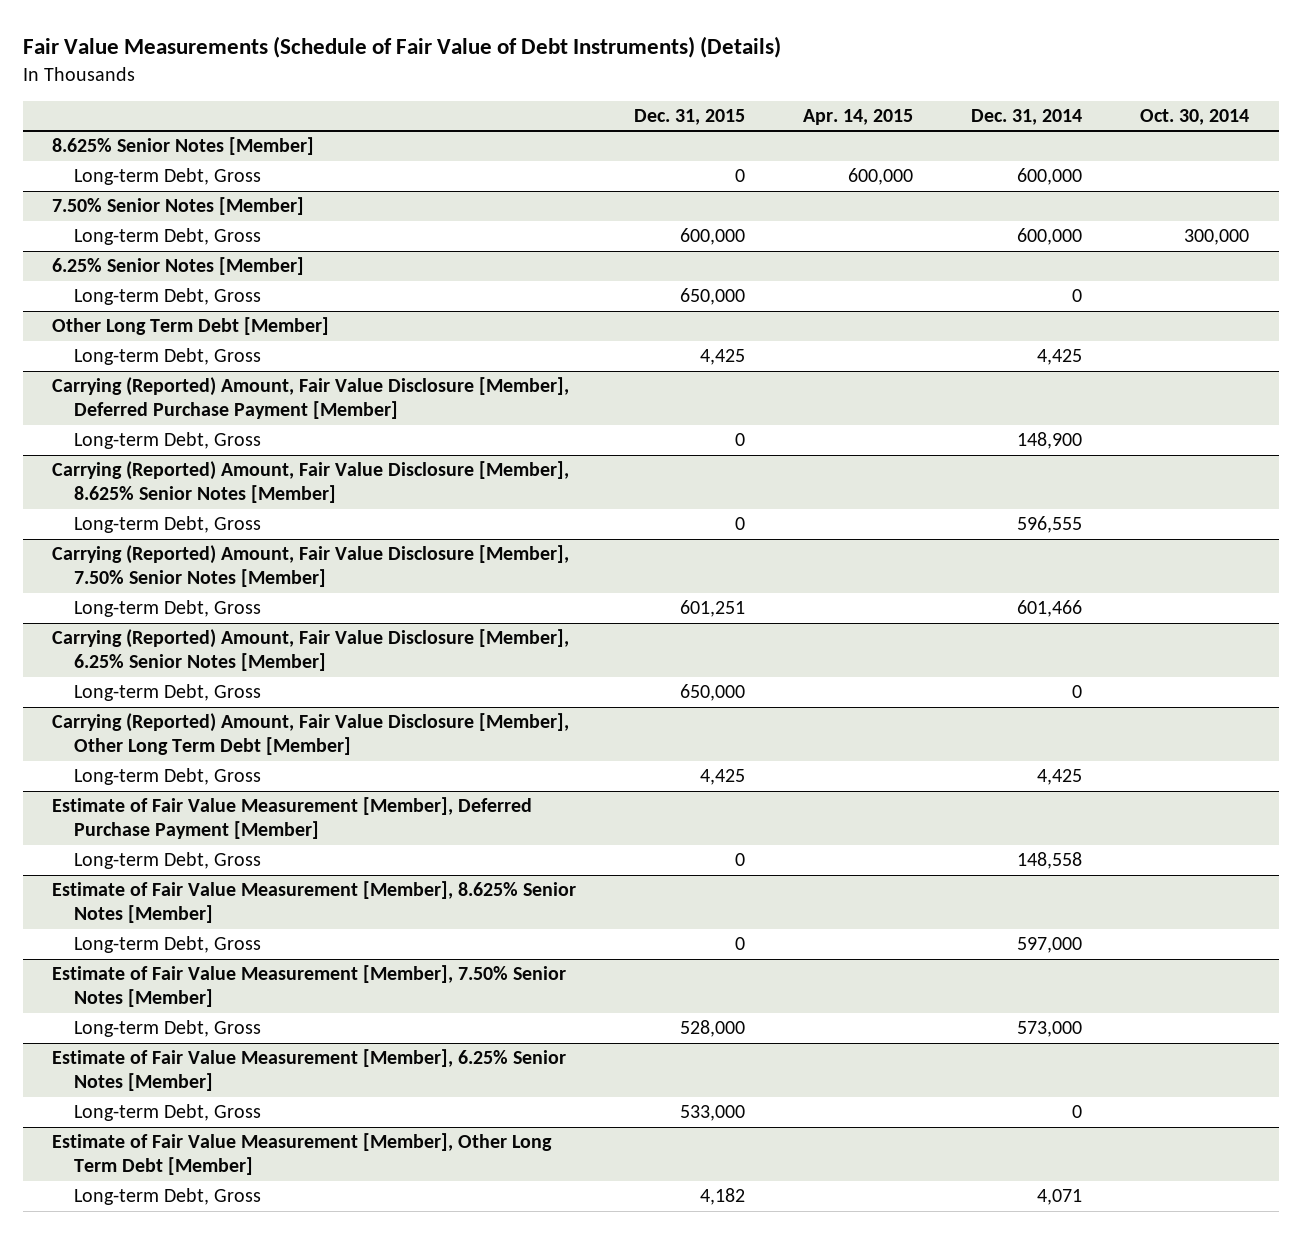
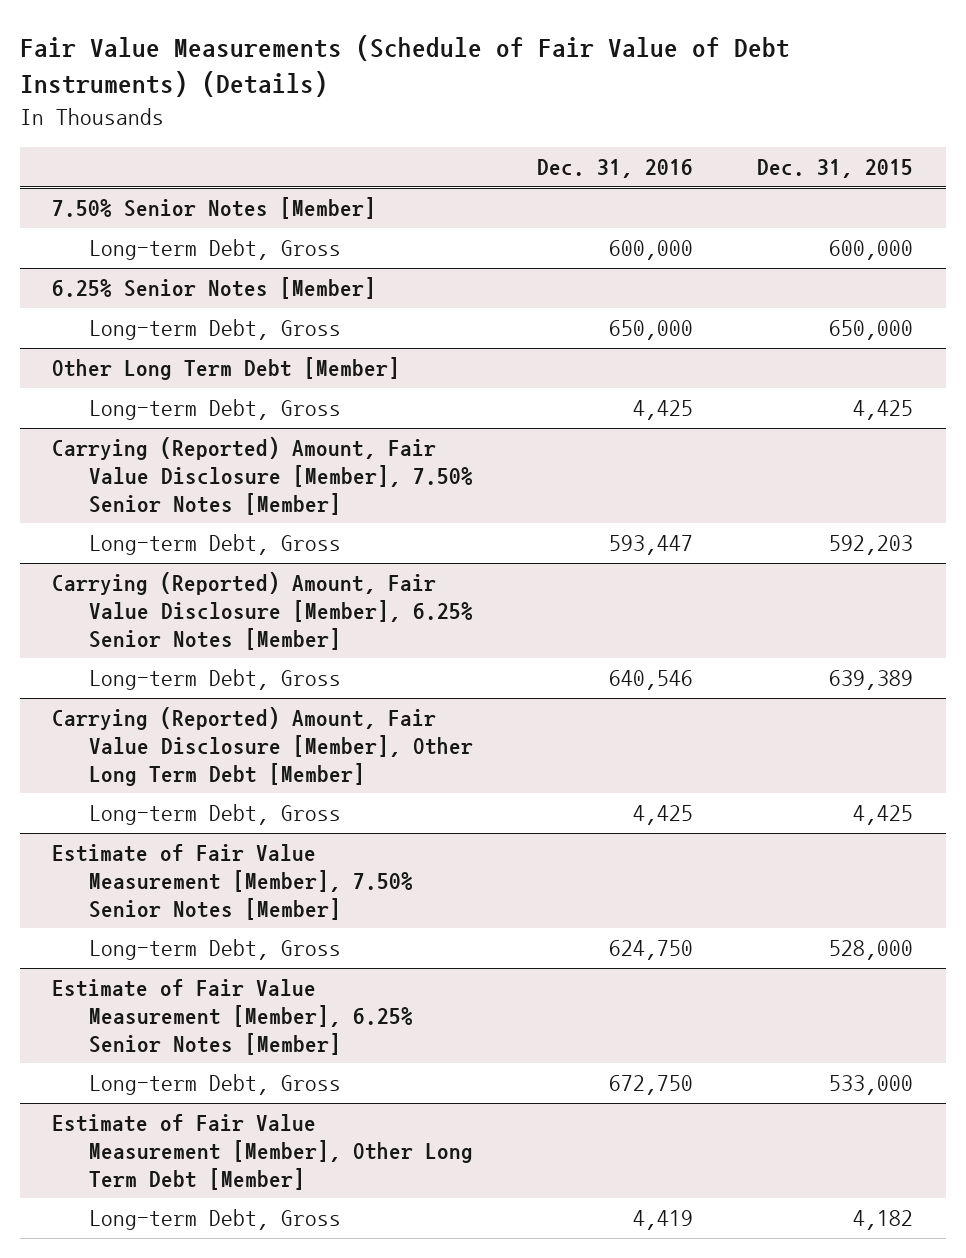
[803,108,914,125] Apr. 14, 2015 -> none
[971,108,1083,125] Dec. 31, 2014 -> none
[1140,108,1250,125] Oct. 30, 2014 -> none
none -> [537,159,694,179] Dec. 31, 2016
[51,137,314,156] 8.625% Senior Notes [Member] -> none
[74,168,262,186] Long-term Debt, Gross -> none
[51,377,569,420] Carrying (Reported) Amount, Fair Value Disclosure [Member], Deferred Purchase Payment [Member] -> none
[74,432,262,450] Long-term Debt, Gross -> none
[51,461,569,504] Carrying (Reported) Amount, Fair Value Disclosure [Member], 8.625% Senior Notes [Member] -> none
[74,516,262,534] Long-term Debt, Gross -> none
[679,600,745,618] 601,251 -> [829,535,914,556] 592,203
[679,684,745,702] 650,000 -> [829,670,914,691] 639,389
[51,797,532,840] Estimate of Fair Value Measurement [Member], Deferred Purchase Payment [Member] -> none
[74,852,262,870] Long-term Debt, Gross -> none
[51,881,576,924] Estimate of Fair Value Measurement [Member], 8.625% Senior Notes [Member] -> none
[74,936,262,954] Long-term Debt, Gross -> none

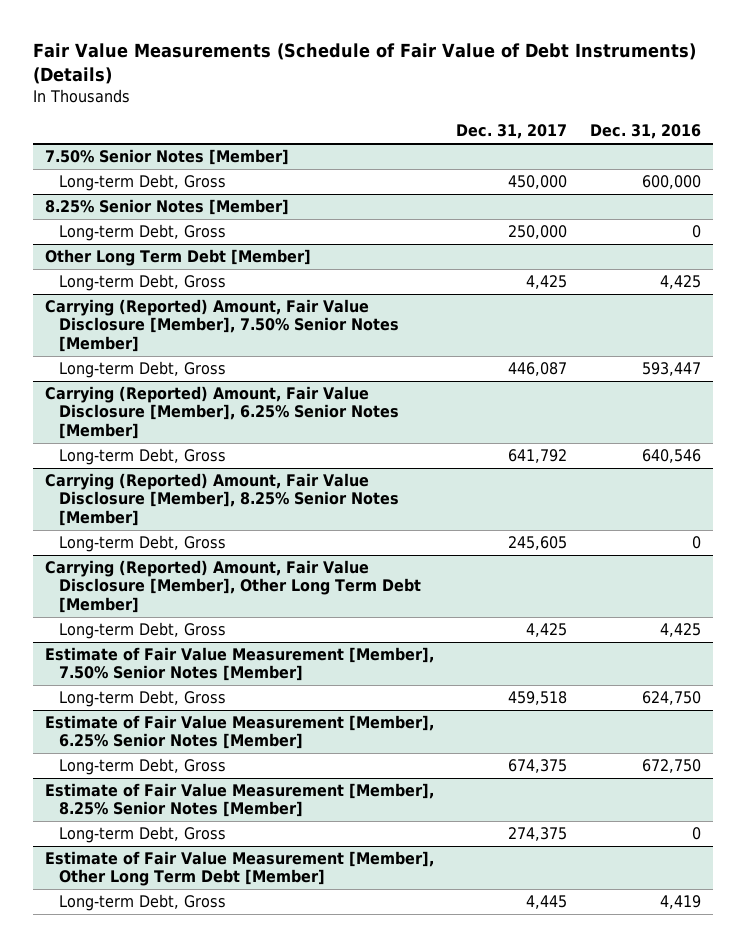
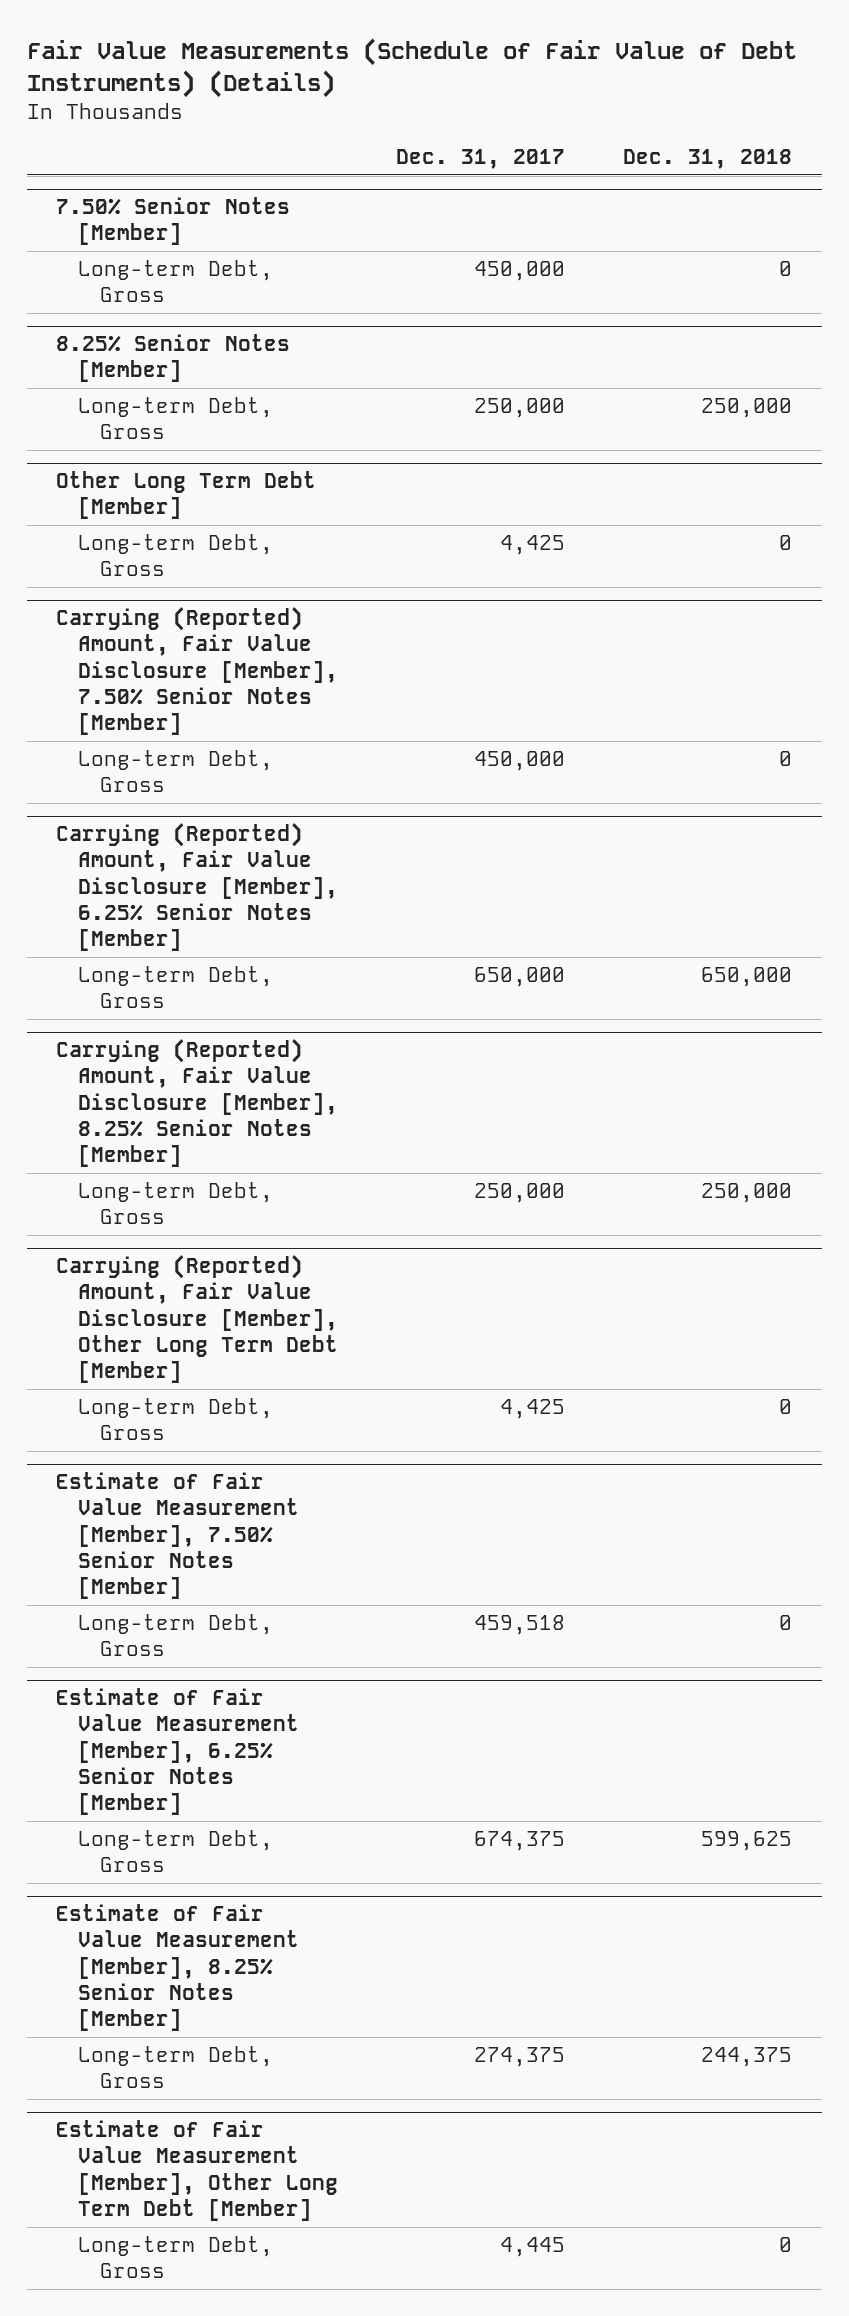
[590,124,702,140] Dec. 31, 2016 -> none
none -> [623,149,793,170] Dec. 31, 2018
[508,362,568,377] 446,087 -> [474,750,566,771] 450,000
[508,449,568,464] 641,792 -> [474,966,566,987] 650,000
[508,536,568,551] 245,605 -> [474,1182,566,1203] 250,000

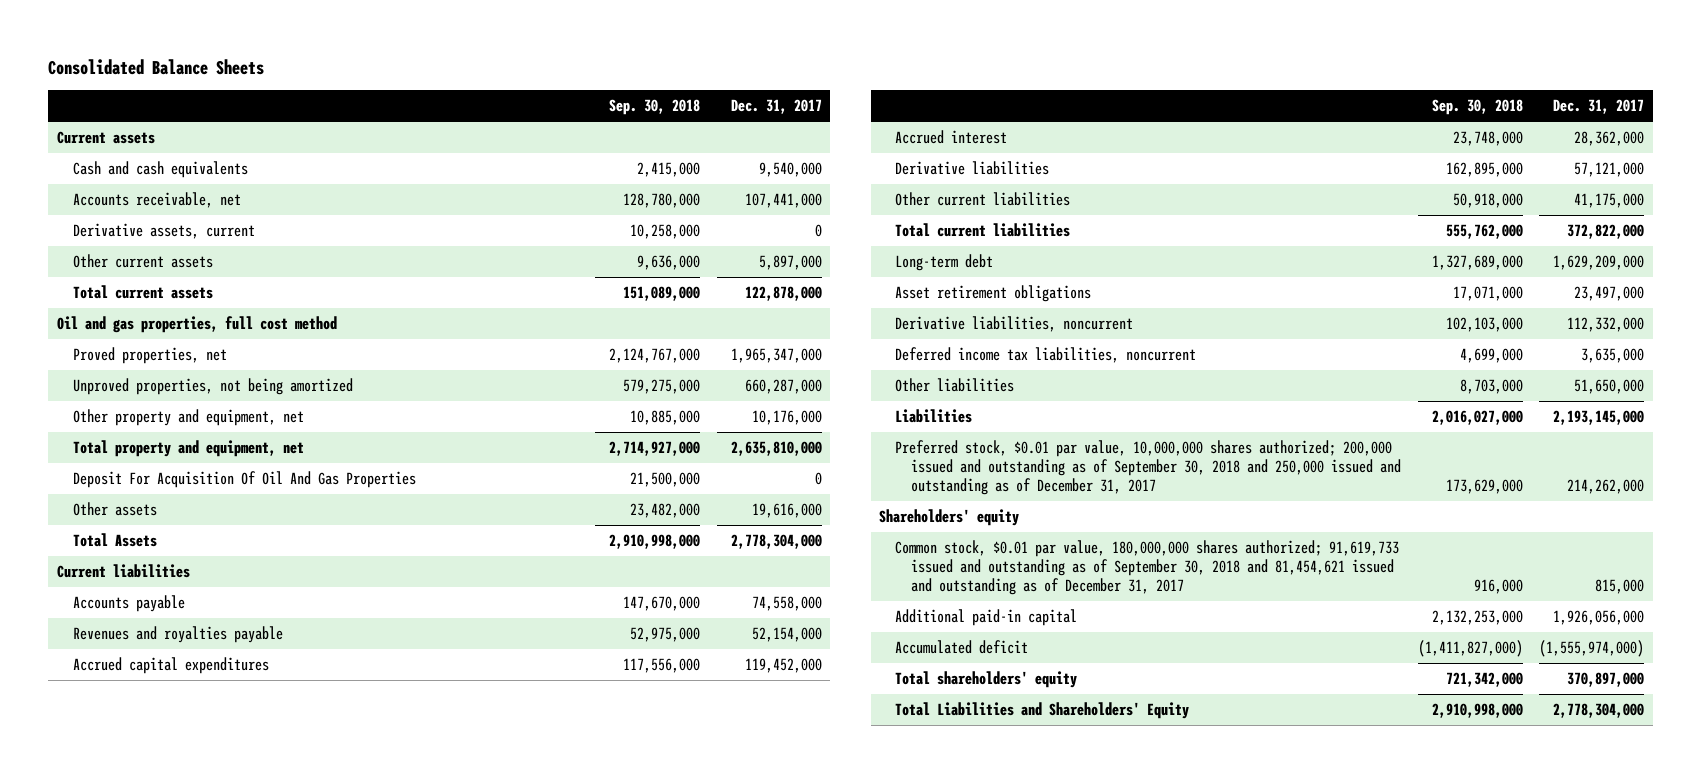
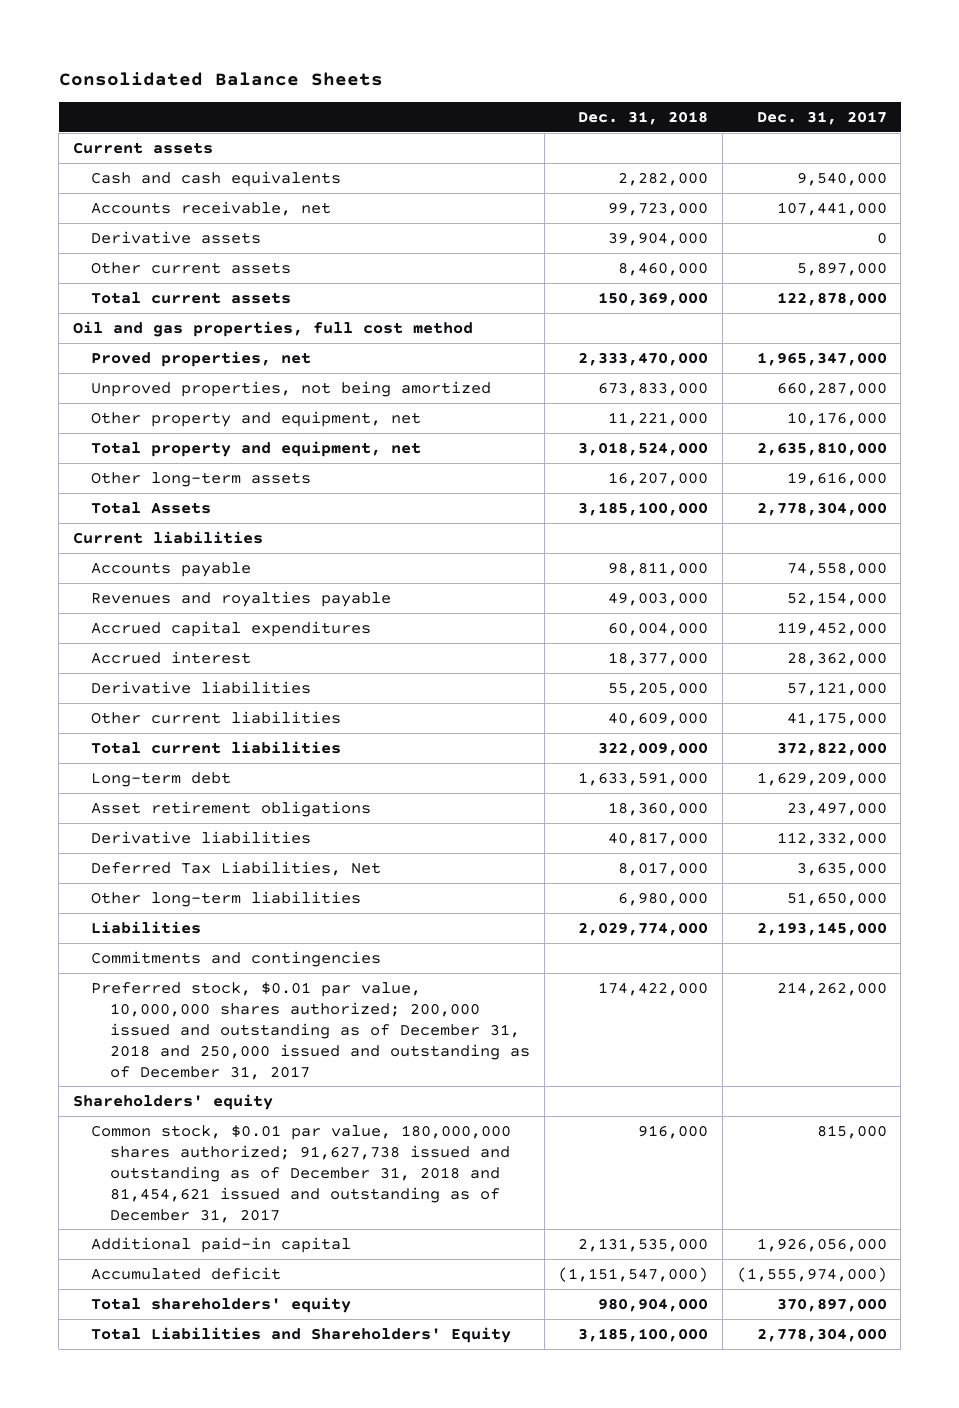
[609,99,701,116] Sep. 30, 2018 -> none
none -> [578,110,709,125] Dec. 31, 2018
[72,223,255,240] Derivative assets, current -> [91,230,262,244] Derivative assets
[72,471,416,489] Deposit For Acquisition Of Oil And Gas Properties -> none
[72,502,157,517] Other assets -> [91,471,312,487] Other long-term assets
[895,316,1134,333] Derivative liabilities, noncurrent -> [91,830,312,844] Derivative liabilities
[895,347,1197,364] Deferred income tax liabilities, noncurrent -> [91,860,382,876] Deferred Tax Liabilities, Net
[895,378,1015,393] Other liabilities -> [91,890,362,907] Other long-term liabilities
none -> [91,950,382,967] Commitments and contingencies
[895,440,1401,495] Preferred stock, $0.01 par value, 10,000,000 shares authorized; 200,000 issued and outstanding as of September 30, 2018 and 250,000 issued and outstanding as of December 31, 2017 -> [91,981,531,1080] Preferred stock, $0.01 par value, 10,000,000 shares authorized; 200,000 issued and outstanding as of December 31, 2018 and 250,000 issued and outstanding as of December 31, 2017
[895,540,1400,595] Common stock, $0.01 par value, 180,000,000 shares authorized; 91,619,733 issued and outstanding as of September 30, 2018 and 81,454,621 issued and outstanding as of December 31, 2017 -> [91,1124,512,1223] Common stock, $0.01 par value, 180,000,000 shares authorized; 91,627,738 issued and outstanding as of December 31, 2018 and 81,454,621 issued and outstanding as of December 31, 2017

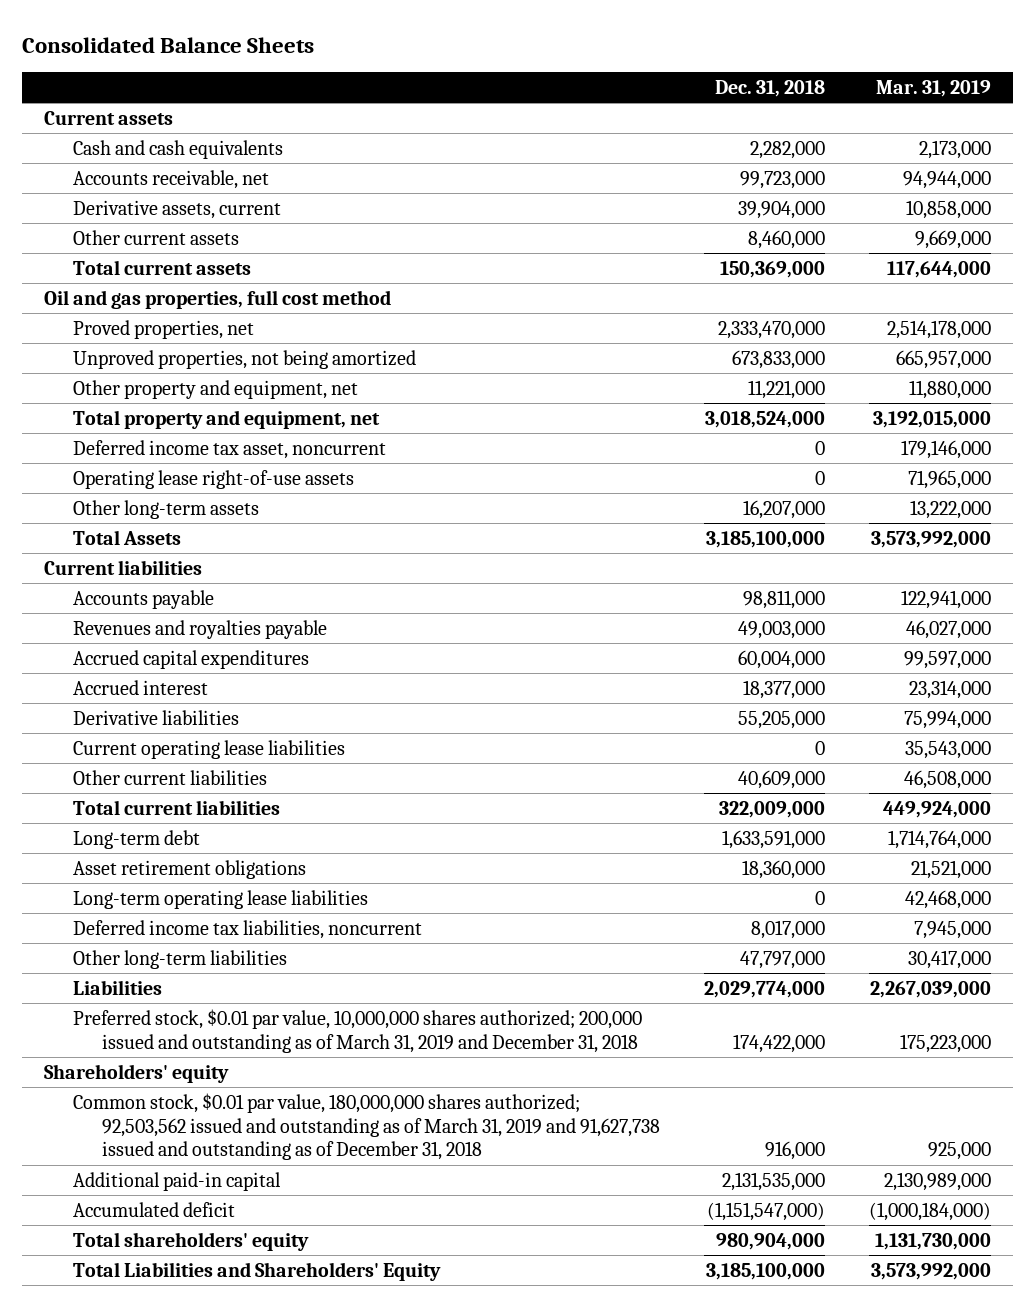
[756,110,887,125] Dec. 31, 2017 -> none
none -> [875,80,991,98] Mar. 31, 2019
[91,230,262,244] Derivative assets -> [72,199,281,219] Derivative assets, current
none -> [72,439,386,459] Deferred income tax asset, noncurrent
none -> [72,469,354,489] Operating lease right-of-use assets
none -> [72,739,345,759] Current operating lease liabilities
[91,830,312,844] Derivative liabilities -> none
none -> [72,889,368,909] Long-term operating lease liabilities
[91,860,382,876] Deferred Tax Liabilities, Net -> [72,919,422,939] Deferred income tax liabilities, noncurrent
[618,891,709,906] 6,980,000 -> [740,950,826,969] 47,797,000
[91,950,382,967] Commitments and contingencies -> none
[91,981,531,1080] Preferred stock, $0.01 par value, 10,000,000 shares authorized; 200,000 issued and outstanding as of December 31, 2018 and 250,000 issued and outstanding as of December 31, 2017 -> [72,1008,642,1053] Preferred stock, $0.01 par value, 10,000,000 shares authorized; 200,000 issued and outstanding as of March 31, 2019 and December 31, 2018
[91,1124,512,1223] Common stock, $0.01 par value, 180,000,000 shares authorized; 91,627,738 issued and outstanding as of December 31, 2018 and 81,454,621 issued and outstanding as of December 31, 2017 -> [72,1092,661,1161] Common stock, $0.01 par value, 180,000,000 shares authorized; 92,503,562 issued and outstanding as of March 31, 2019 and 91,627,738 issued and outstanding as of December 31, 2018

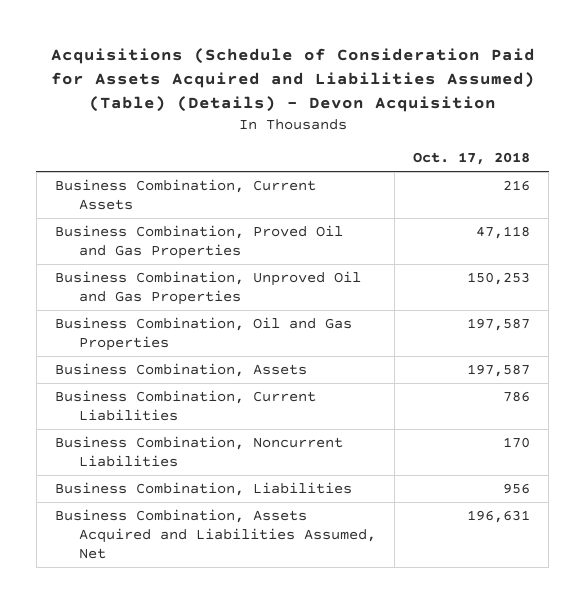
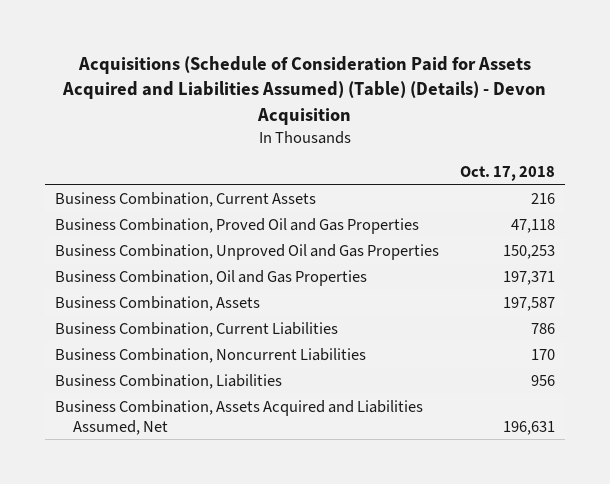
[467,318,531,332] 197,587 -> [502,271,555,286] 197,371

